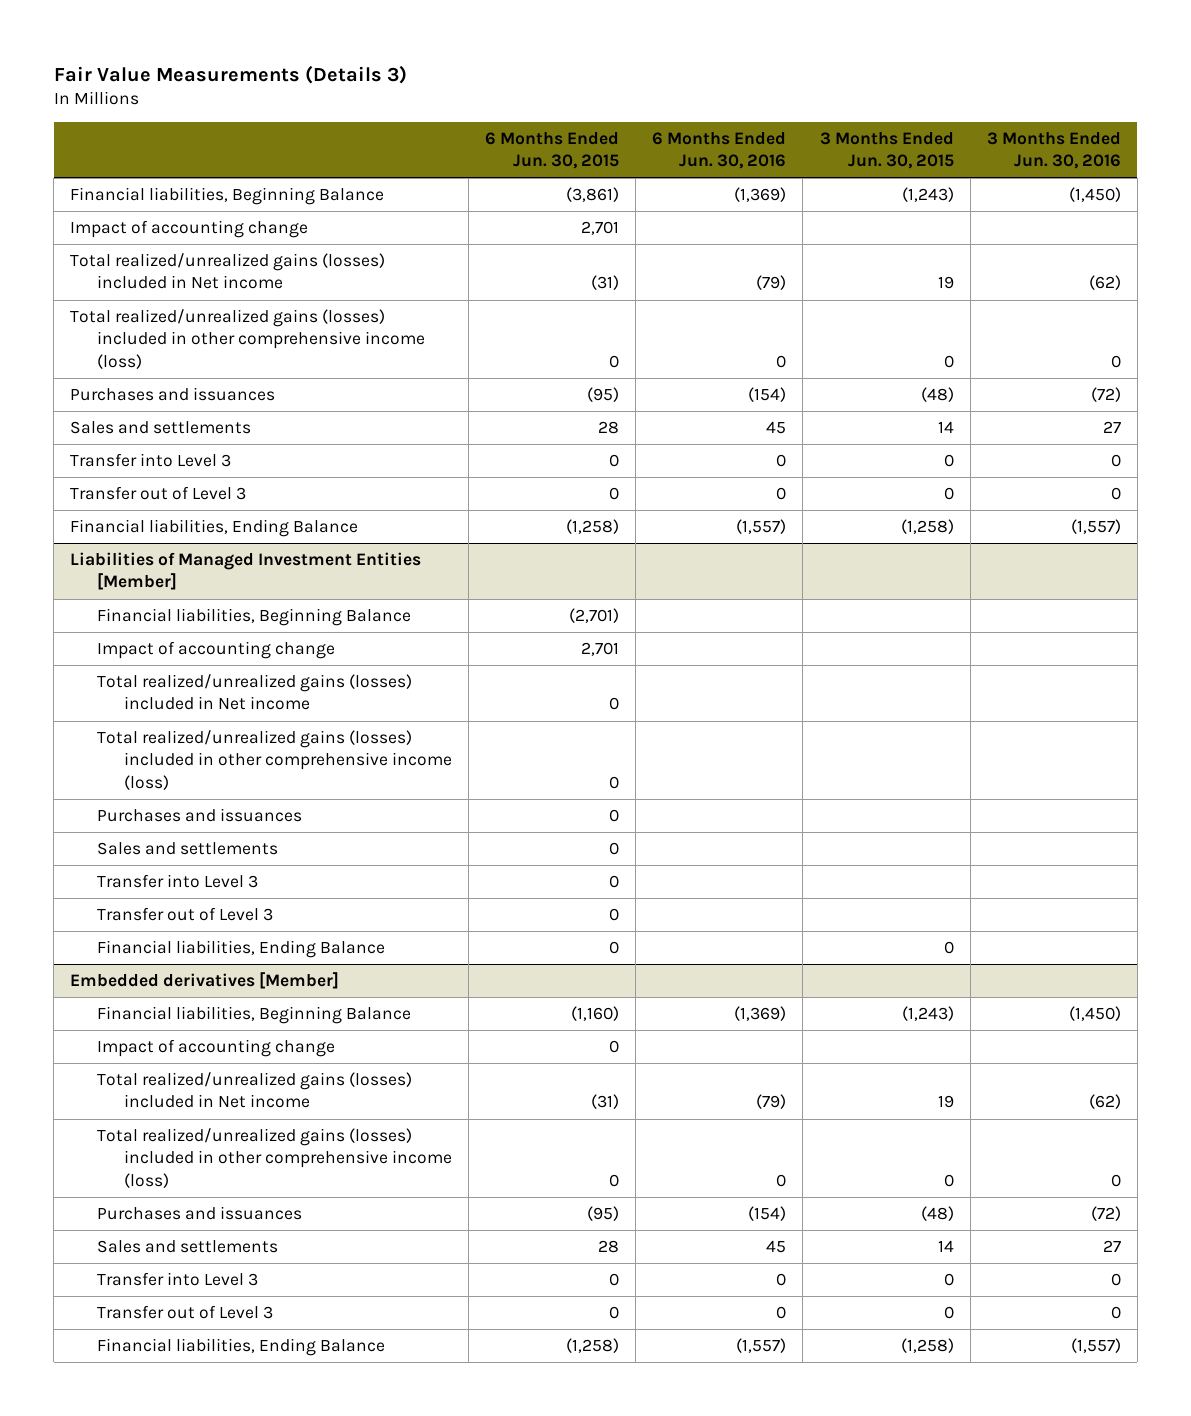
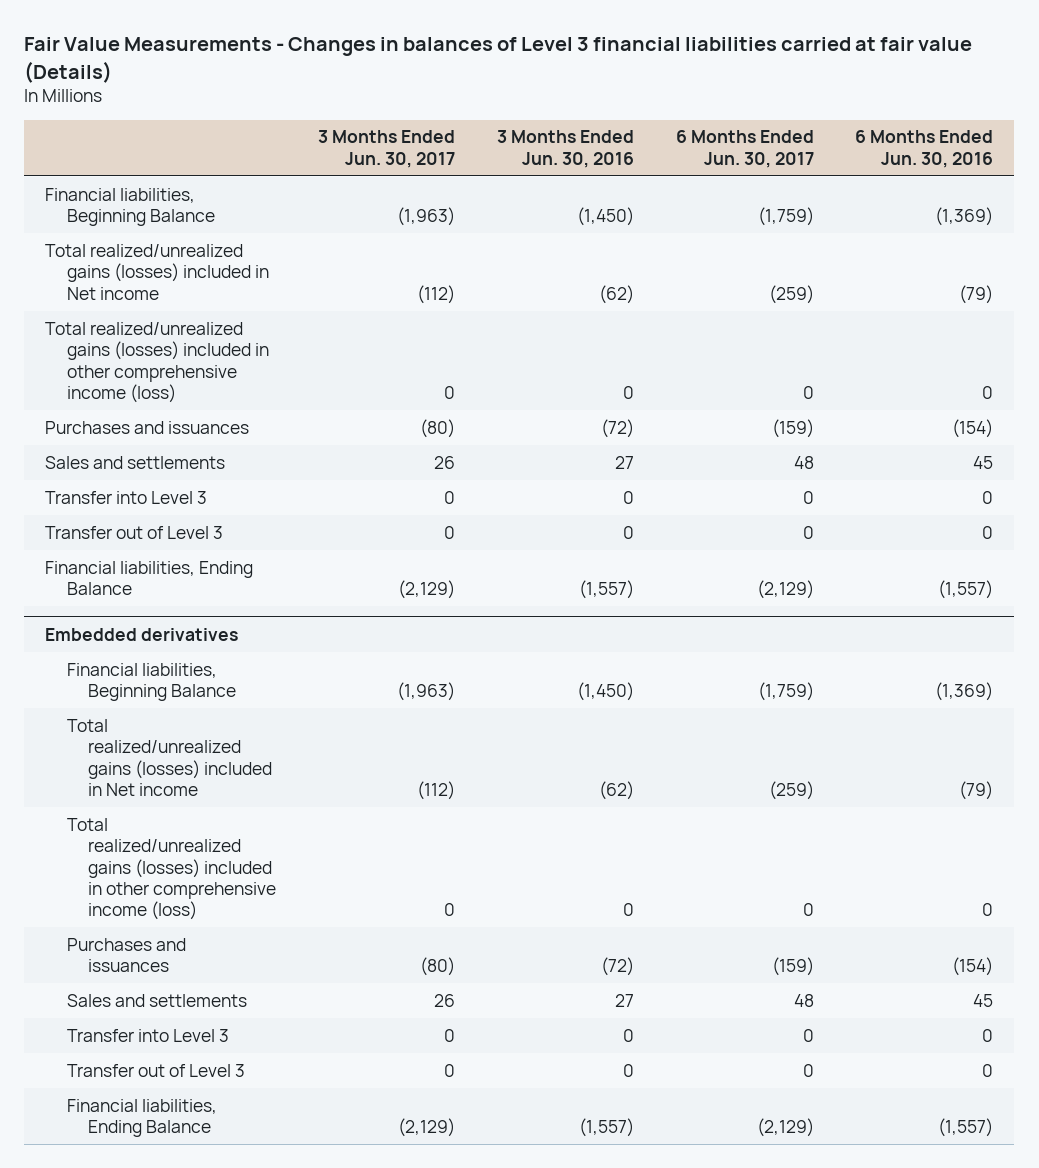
[53,64,407,84] Fair Value Measurements (Details 3) -> [24,37,973,83] Fair Value Measurements - Changes in balances of Level 3 financial liabilities carried at fair value (Details)
[485,131,620,170] 6 Months Ended Jun. 30, 2015 -> none
[819,131,954,170] 3 Months Ended Jun. 30, 2015 -> none
none -> [318,130,456,168] 3 Months Ended Jun. 30, 2017
none -> [675,130,814,168] 6 Months Ended Jun. 30, 2017
[70,220,309,239] Impact of accounting change -> none
[70,552,422,591] Liabilities of Managed Investment Entities [Member] -> none
[97,608,412,627] Financial liabilities, Beginning Balance -> none
[97,641,336,660] Impact of accounting change -> none
[97,674,413,711] Total realized/unrealized gains (losses) included in Net income -> none
[97,730,453,790] Total realized/unrealized gains (losses) included in other comprehensive income (loss) -> none
[97,808,303,823] Purchases and issuances -> none
[97,842,279,856] Sales and settlements -> none
[97,874,259,889] Transfer into Level 3 -> none
[97,907,274,922] Transfer out of Level 3 -> none
[97,940,386,959] Financial liabilities, Ending Balance -> none
[70,972,340,990] Embedded derivatives [Member] -> [45,627,239,641] Embedded derivatives
[97,1039,336,1058] Impact of accounting change -> none

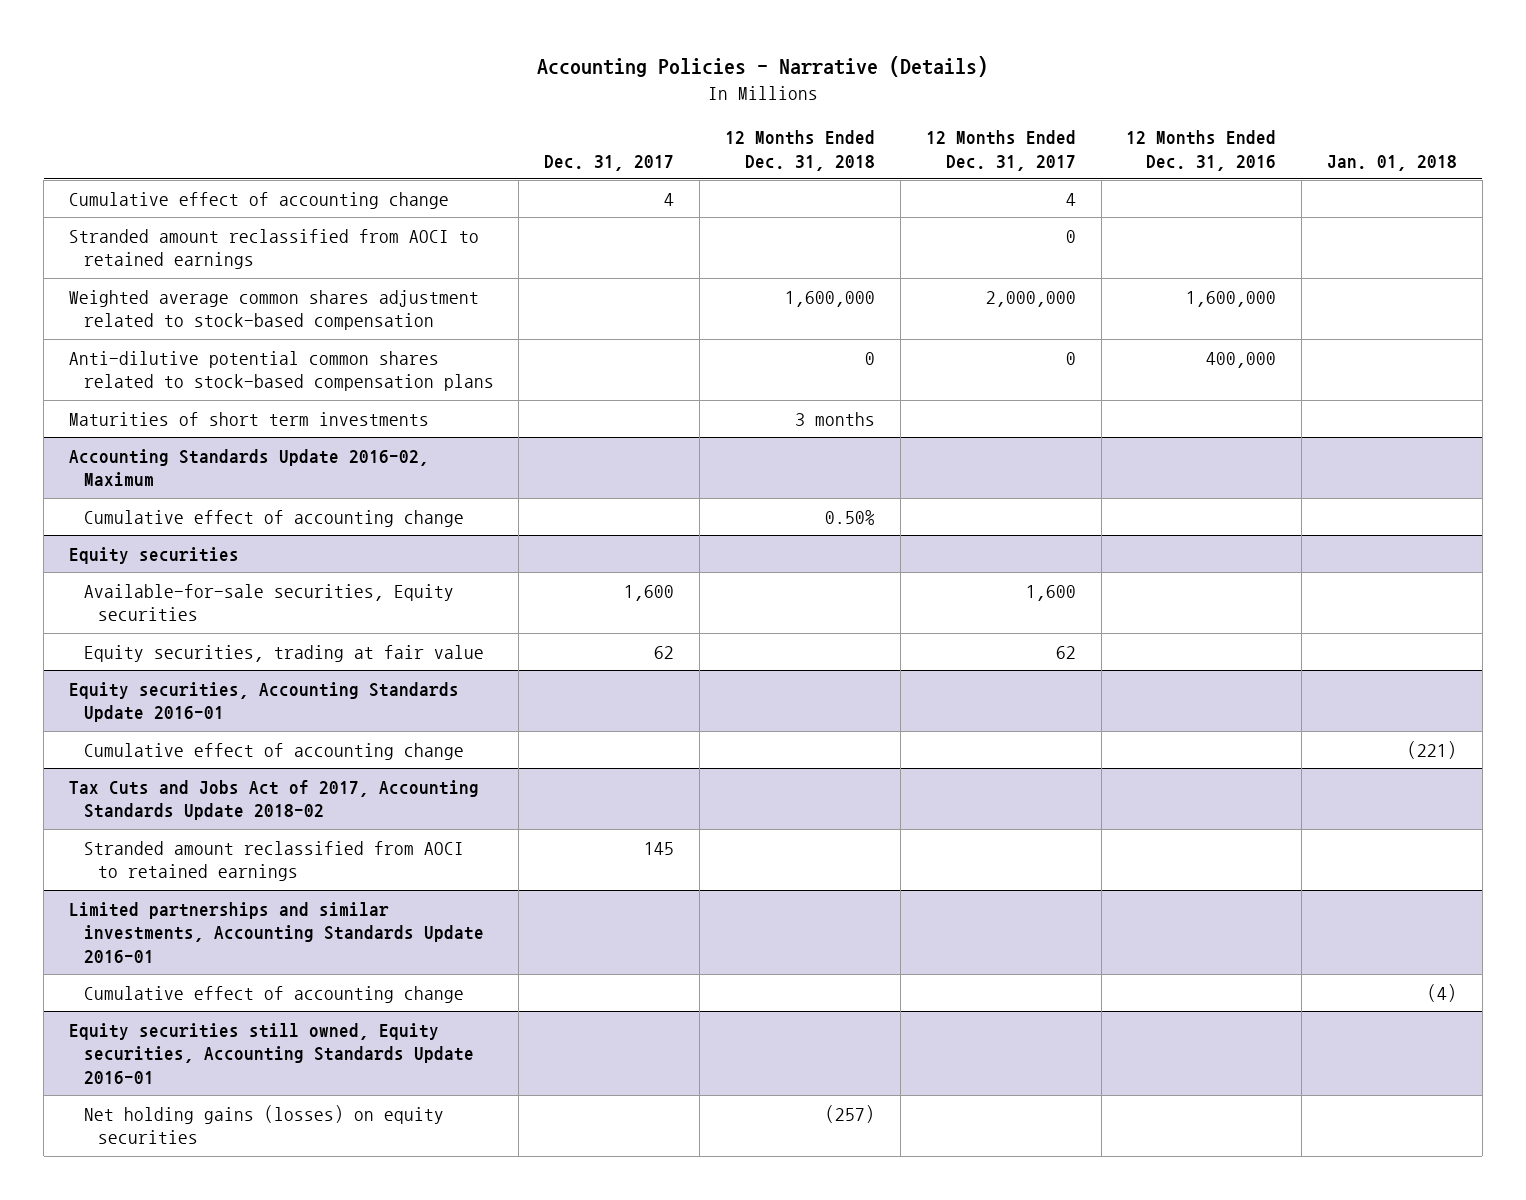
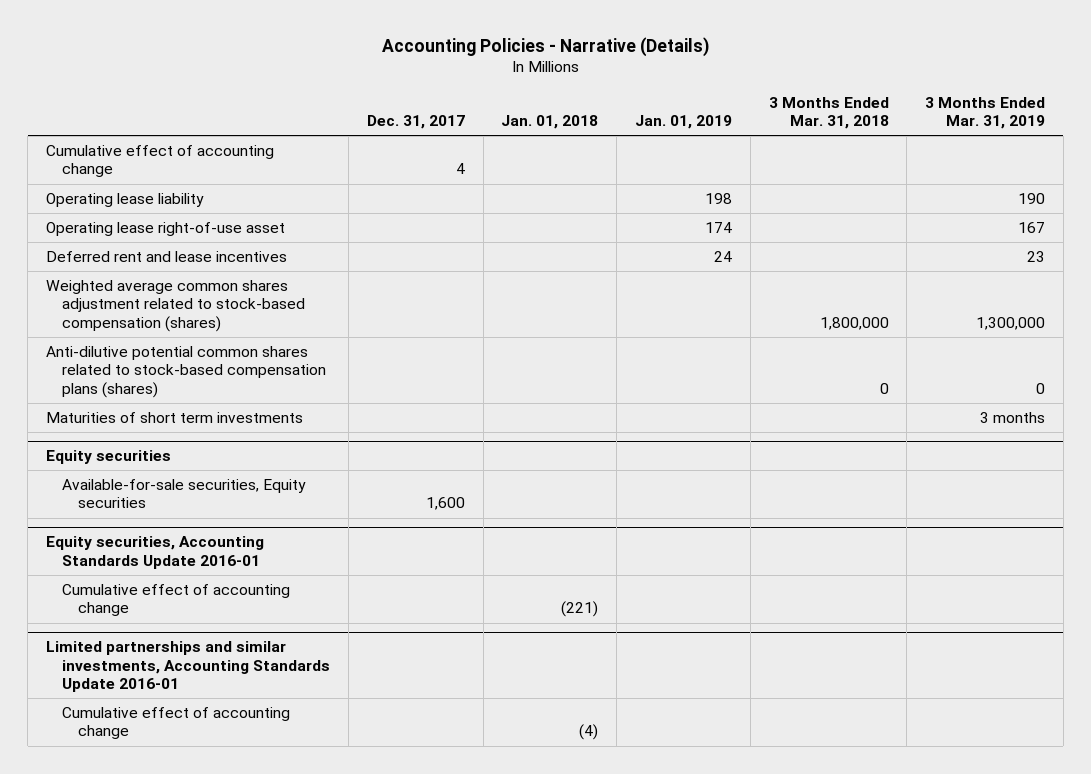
[724,130,875,171] 12 Months Ended Dec. 31, 2018 -> none
[925,130,1076,171] 12 Months Ended Dec. 31, 2017 -> none
[1126,130,1277,171] 12 Months Ended Dec. 31, 2016 -> none
none -> [634,115,732,130] Jan. 01, 2019
none -> [768,96,889,130] 3 Months Ended Mar. 31, 2018
none -> [925,96,1046,130] 3 Months Ended Mar. 31, 2019
[69,228,480,270] Stranded amount reclassified from AOCI to retained earnings -> none
none -> [46,193,205,208] Operating lease liability
none -> [46,222,286,237] Operating lease right-of-use asset
none -> [46,251,288,263] Deferred rent and lease incentives
[69,289,480,331] Weighted average common shares adjustment related to stock-based compensation -> [46,280,306,332] Weighted average common shares adjustment related to stock-based compensation (shares)
[69,350,494,392] Anti-dilutive potential common shares related to stock-based compensation plans -> [46,346,327,398] Anti-dilutive potential common shares related to stock-based compensation plans (shares)
[69,448,430,487] Accounting Standards Update 2016-02, Maximum -> none
[83,509,464,527] Cumulative effect of accounting change -> none
[83,644,484,662] Equity securities, trading at fair value -> none
[69,779,480,821] Tax Cuts and Jobs Act of 2017, Accounting Standards Update 2018-02 -> none
[83,840,464,882] Stranded amount reclassified from AOCI to retained earnings -> none
[69,1022,474,1084] Equity securities still owned, Equity securities, Accounting Standards Update 2016-01 -> none
[83,1104,444,1145] Net holding gains (losses) on equity securities -> none

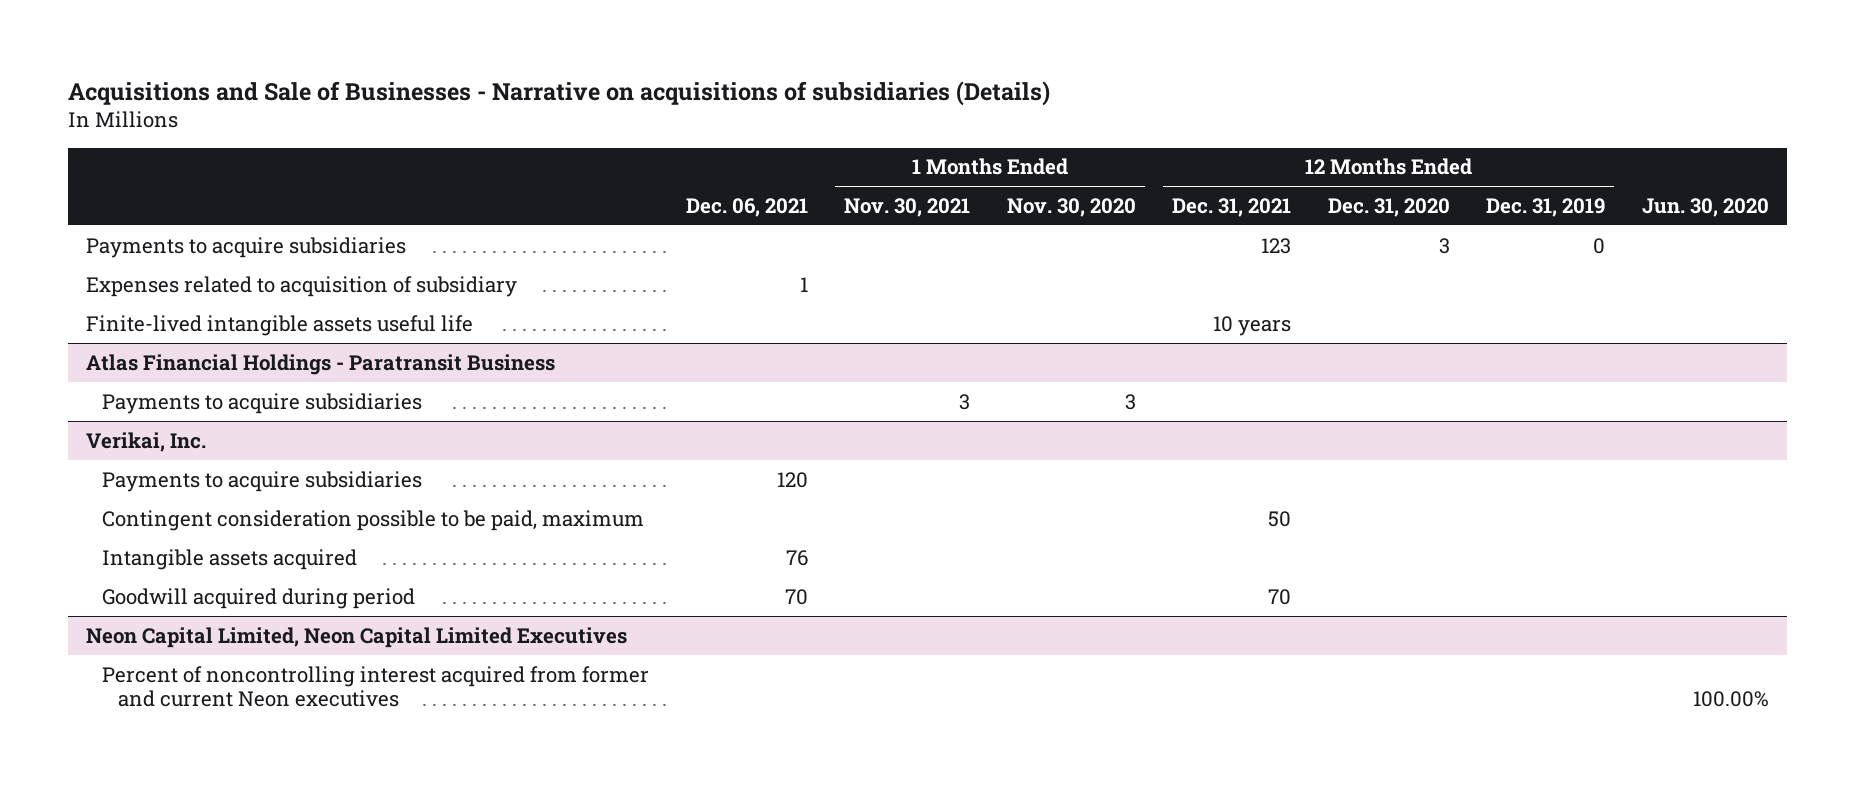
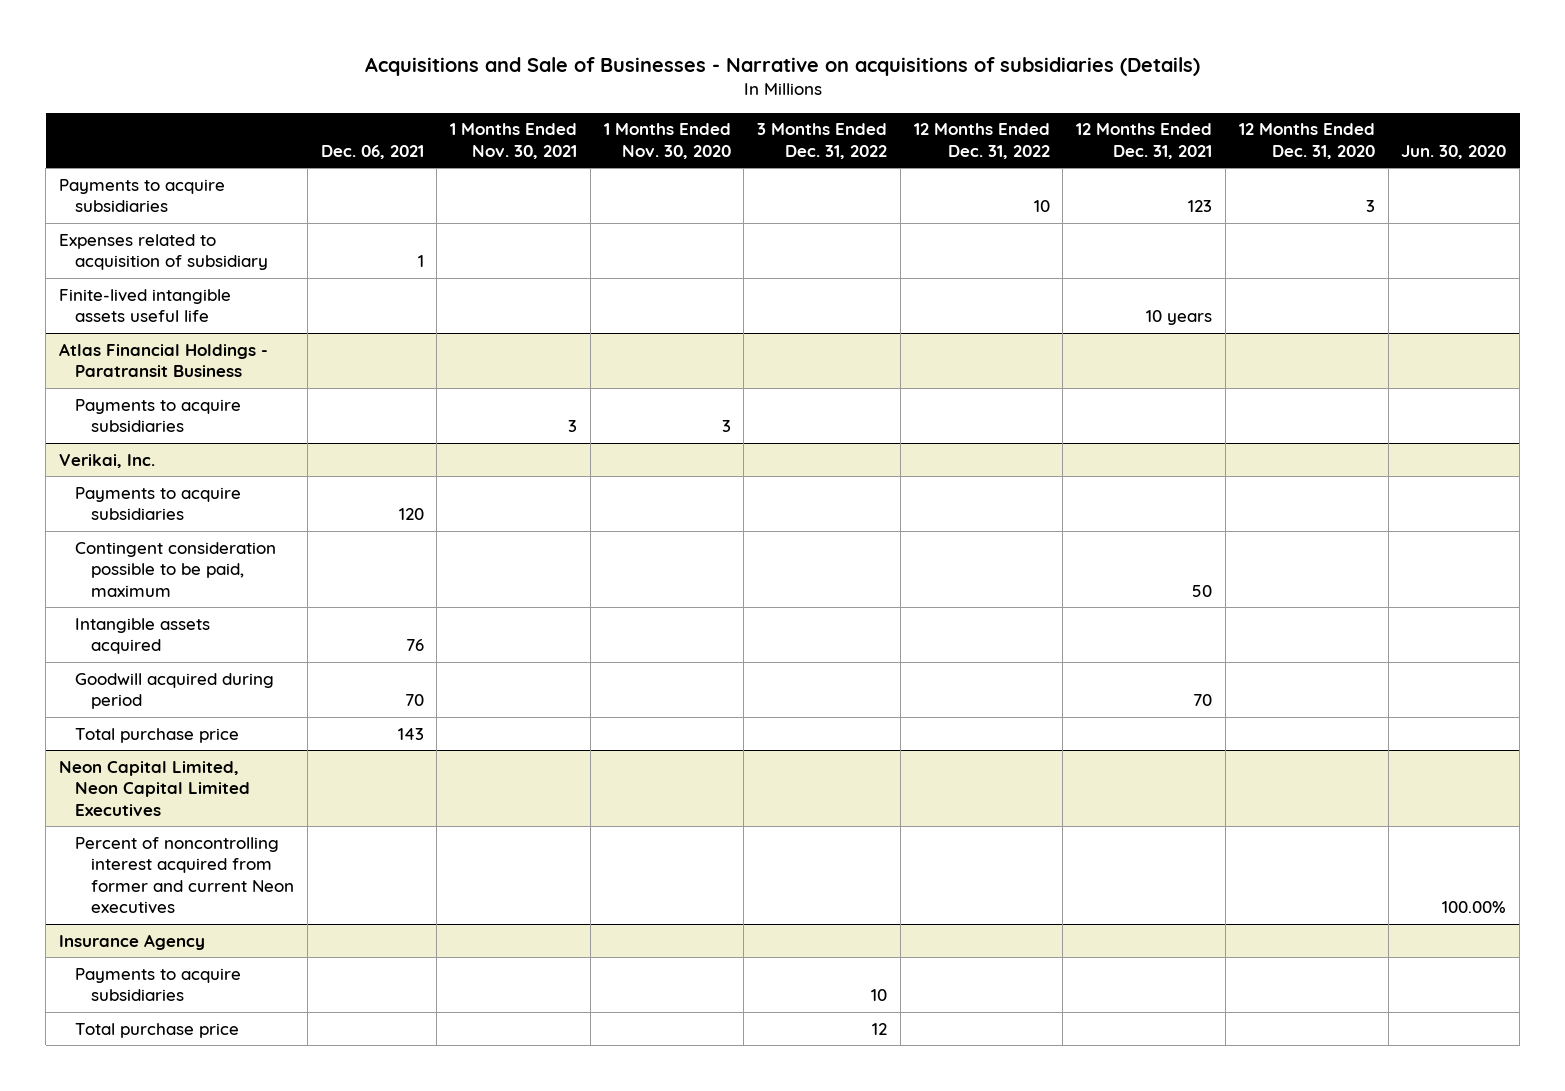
[1486,197,1606,217] Dec. 31, 2019 -> none
none -> [757,123,888,159] 3 Months Ended Dec. 31, 2022
none -> [913,123,1050,159] 12 Months Ended Dec. 31, 2022
none -> [74,727,239,743] Total purchase price
none -> [58,933,205,950] Insurance Agency
none -> [74,967,241,1002] Payments to acquire subsidiaries
none -> [74,1022,239,1038] Total purchase price

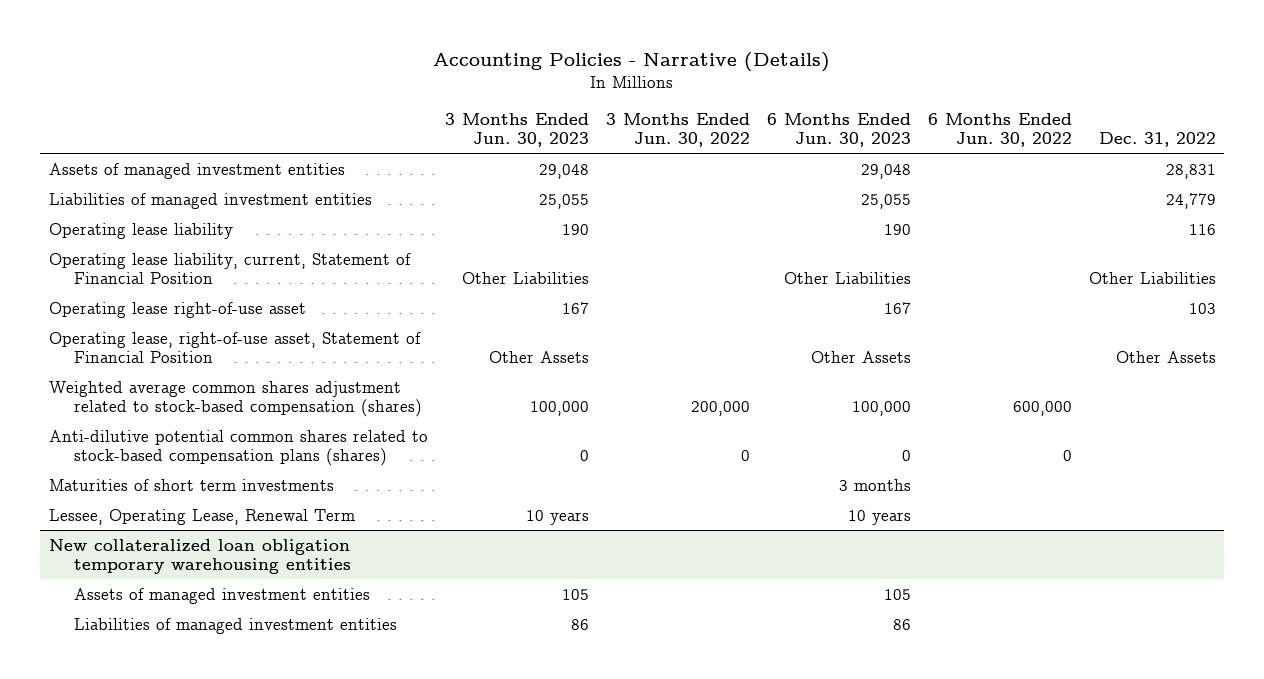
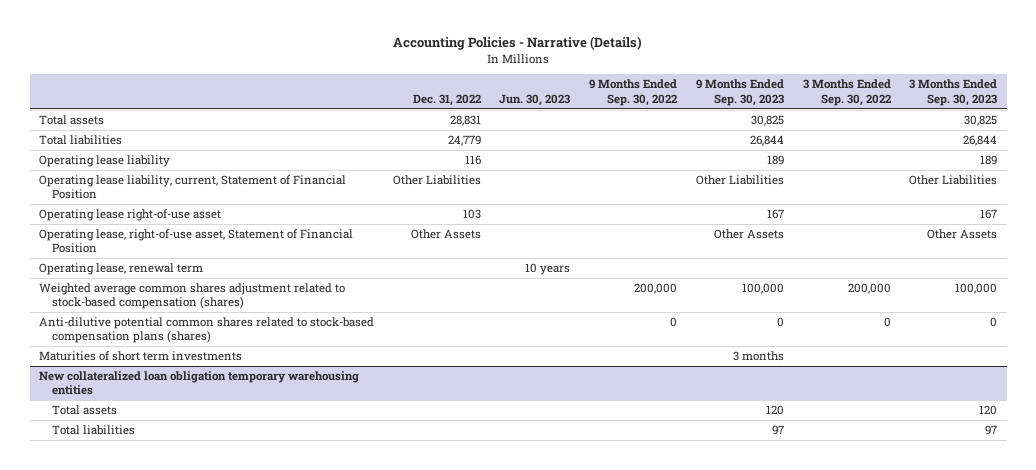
[444,112,589,148] 3 Months Ended Jun. 30, 2023 -> none
[605,112,750,148] 3 Months Ended Jun. 30, 2022 -> none
[766,112,911,148] 6 Months Ended Jun. 30, 2023 -> none
[927,112,1072,148] 6 Months Ended Jun. 30, 2022 -> none
none -> [499,93,571,106] Jun. 30, 2023
none -> [589,79,678,106] 9 Months Ended Sep. 30, 2022
none -> [695,79,784,106] 9 Months Ended Sep. 30, 2023
none -> [802,79,891,106] 3 Months Ended Sep. 30, 2022
none -> [909,79,998,106] 3 Months Ended Sep. 30, 2023
[48,162,345,179] Assets of managed investment entities -> [39,115,105,126] Total assets
[48,192,372,209] Liabilities of managed investment entities -> [39,135,123,146] Total liabilities
none -> [39,263,204,276] Operating lease, renewal term
[48,508,355,525] Lessee, Operating Lease, Renewal Term -> none
[74,587,371,604] Assets of managed investment entities -> [51,405,117,416] Total assets
[74,617,398,634] Liabilities of managed investment entities -> [51,425,135,436] Total liabilities

